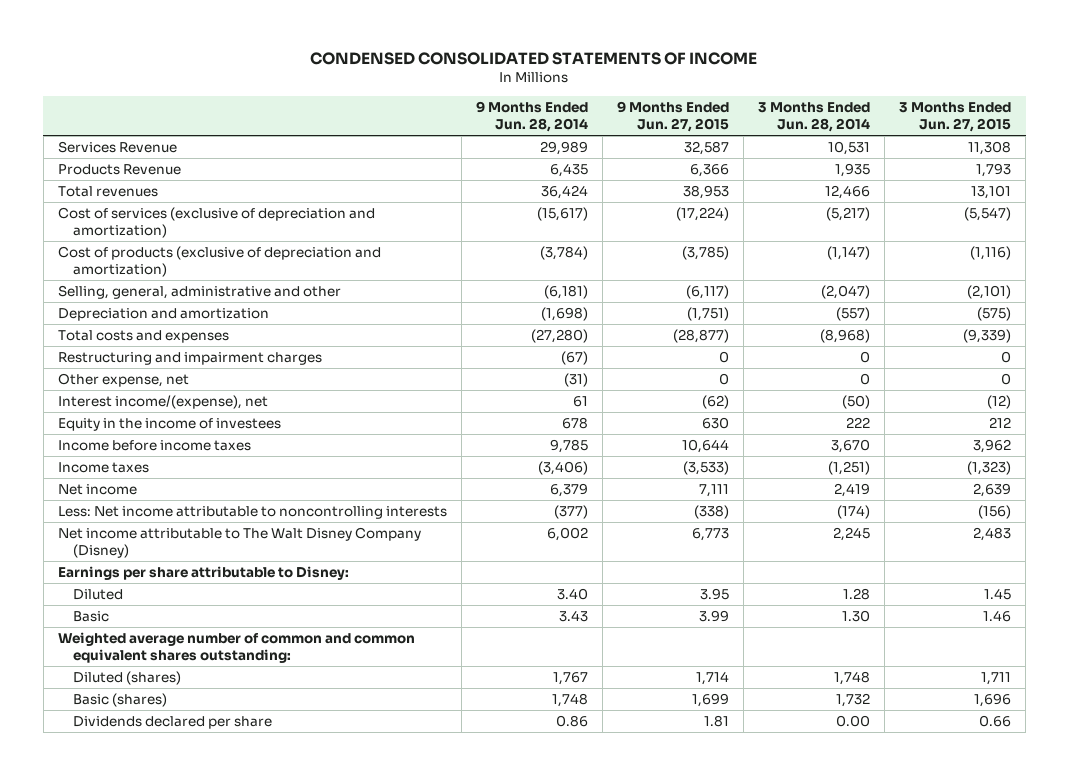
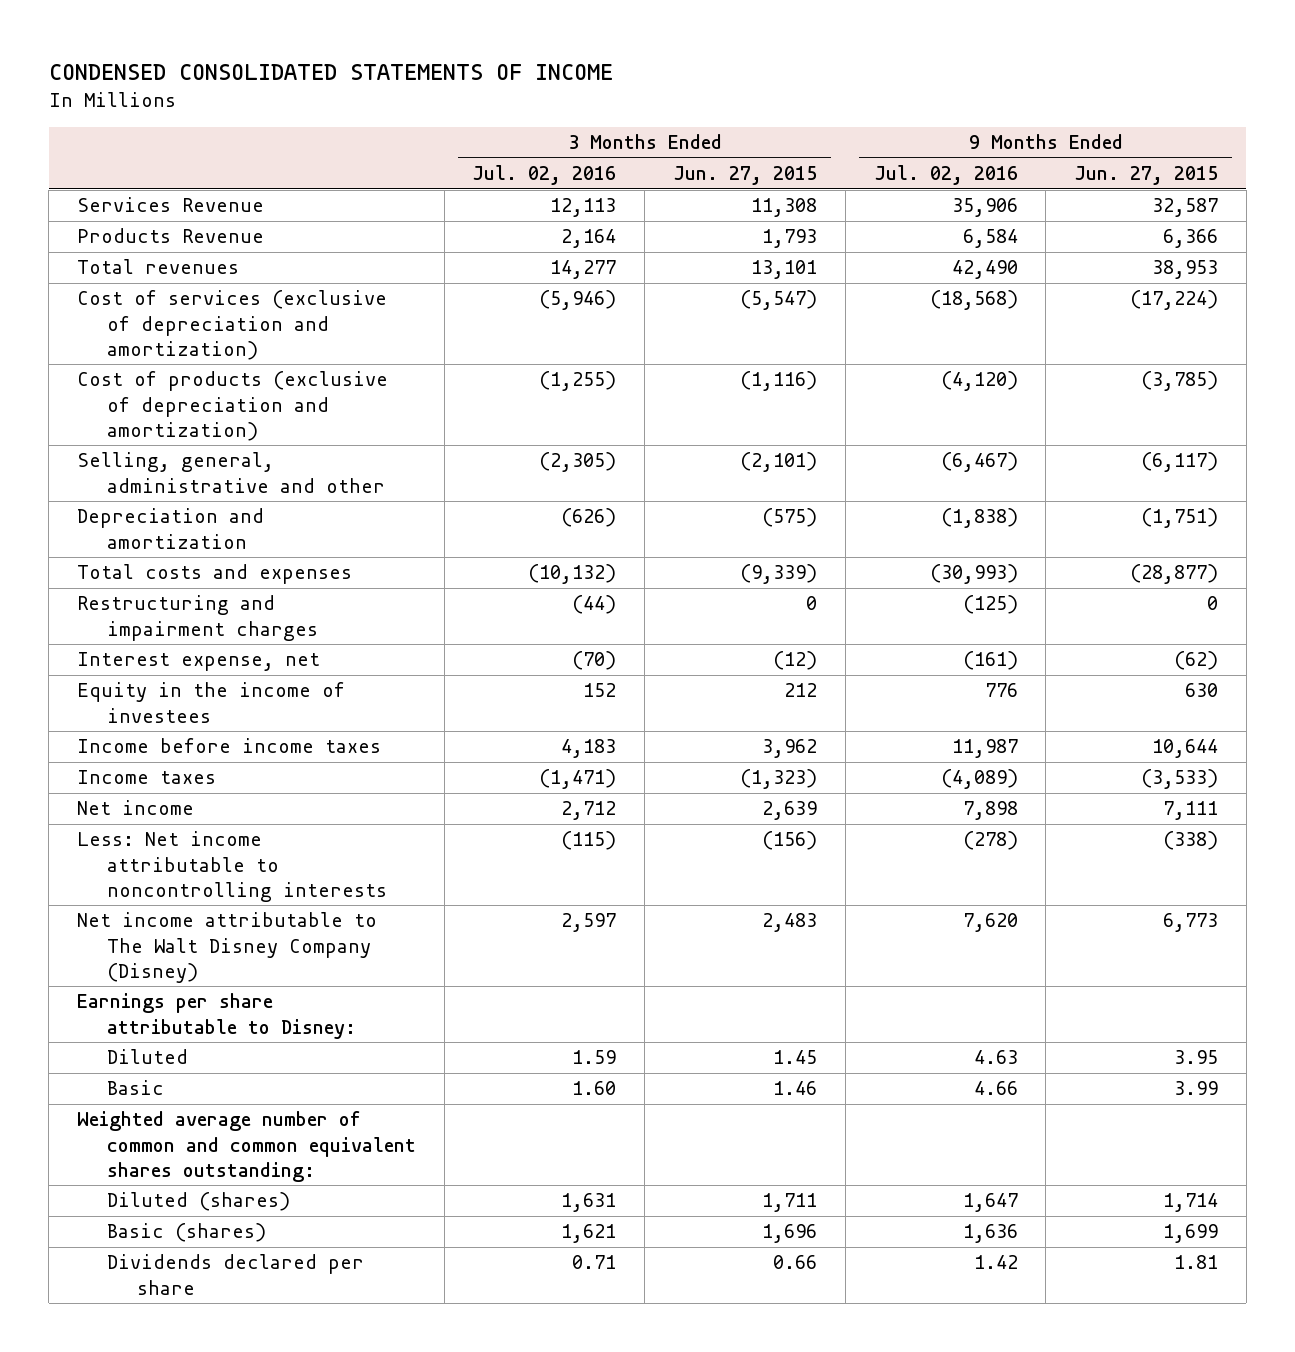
[475,100,588,133] 9 Months Ended Jun. 28, 2014 -> none
[758,101,871,133] 3 Months Ended Jun. 28, 2014 -> none
none -> [472,165,617,186] Jul. 02, 2016
none -> [873,165,1018,186] Jul. 02, 2016
[57,372,189,387] Other expense, net -> none
[57,394,268,409] Interest income/(expense), net -> [77,652,321,672] Interest expense, net

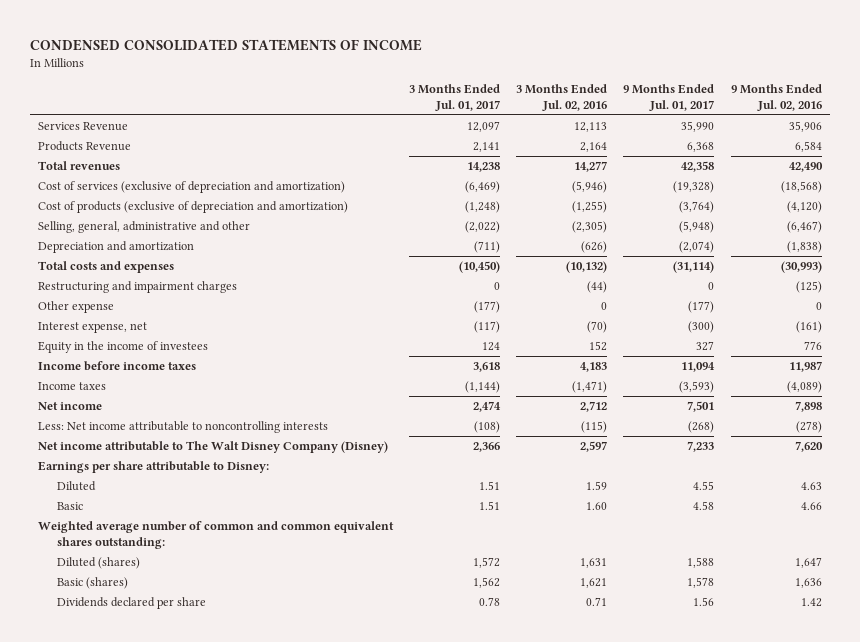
[673,166,818,186] Jun. 27, 2015 -> none
[1074,166,1219,186] Jun. 27, 2015 -> none
none -> [409,84,501,111] 3 Months Ended Jul. 01, 2017
none -> [623,84,715,111] 9 Months Ended Jul. 01, 2017
none -> [38,301,115,314] Other expense

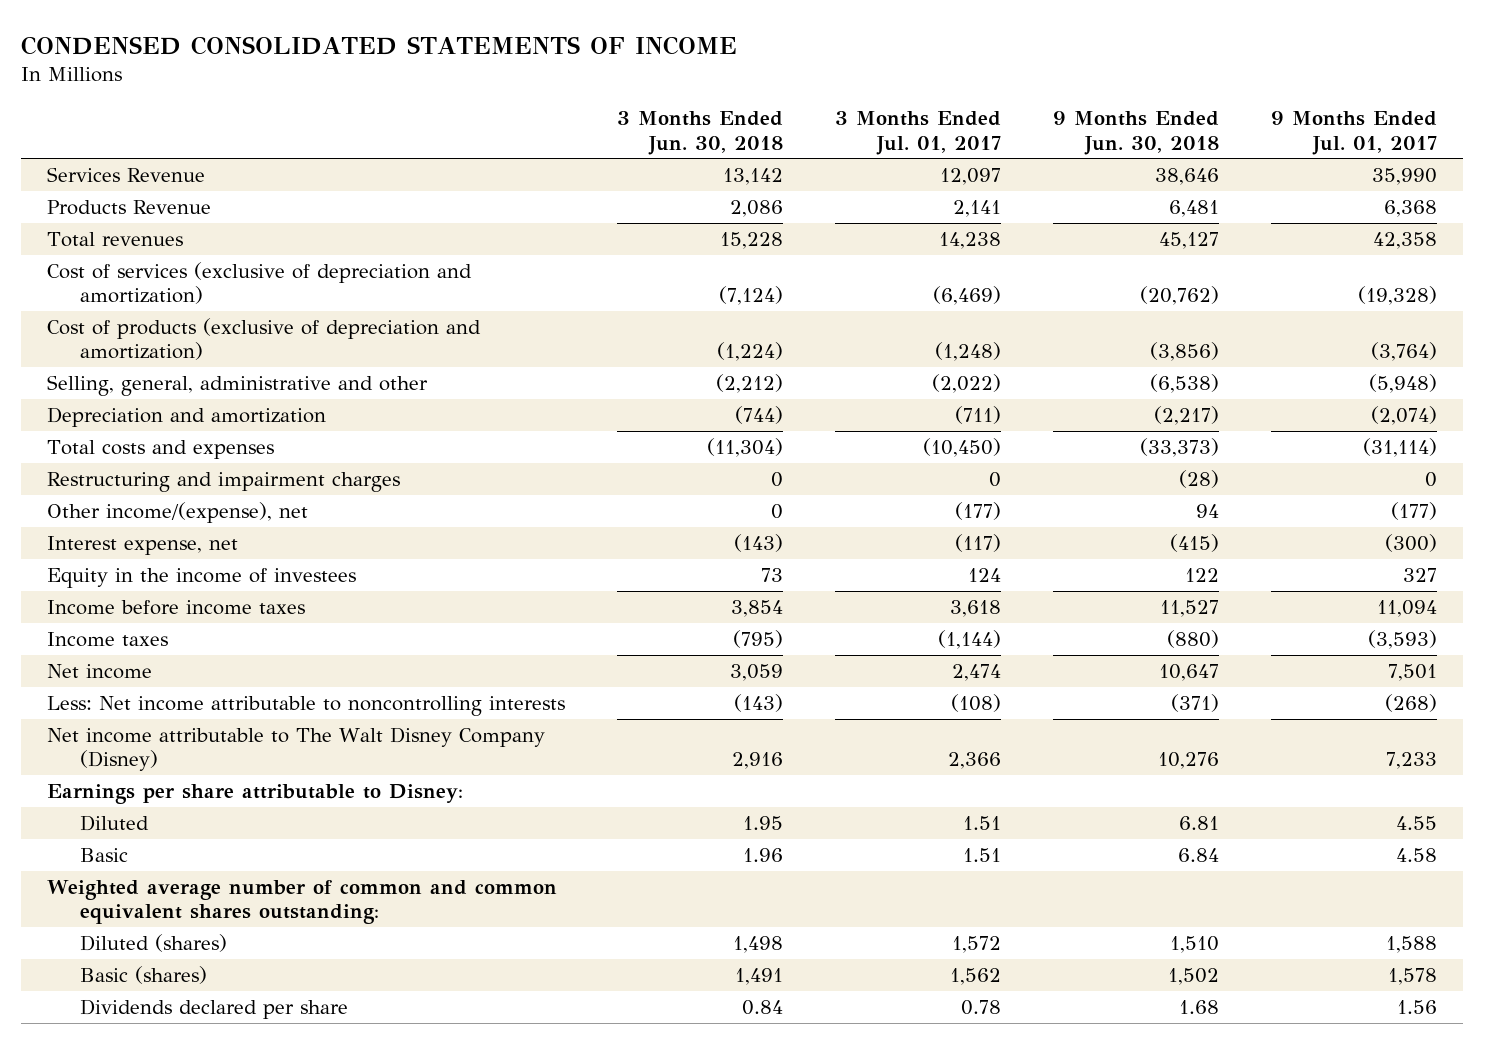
[516,84,608,111] 3 Months Ended Jul. 02, 2016 -> none
[730,84,822,111] 9 Months Ended Jul. 02, 2016 -> none
none -> [617,111,784,155] 3 Months Ended Jun. 30, 2018
none -> [1053,111,1220,155] 9 Months Ended Jun. 30, 2018
[38,301,115,314] Other expense -> [47,502,309,524] Other income/(expense), net

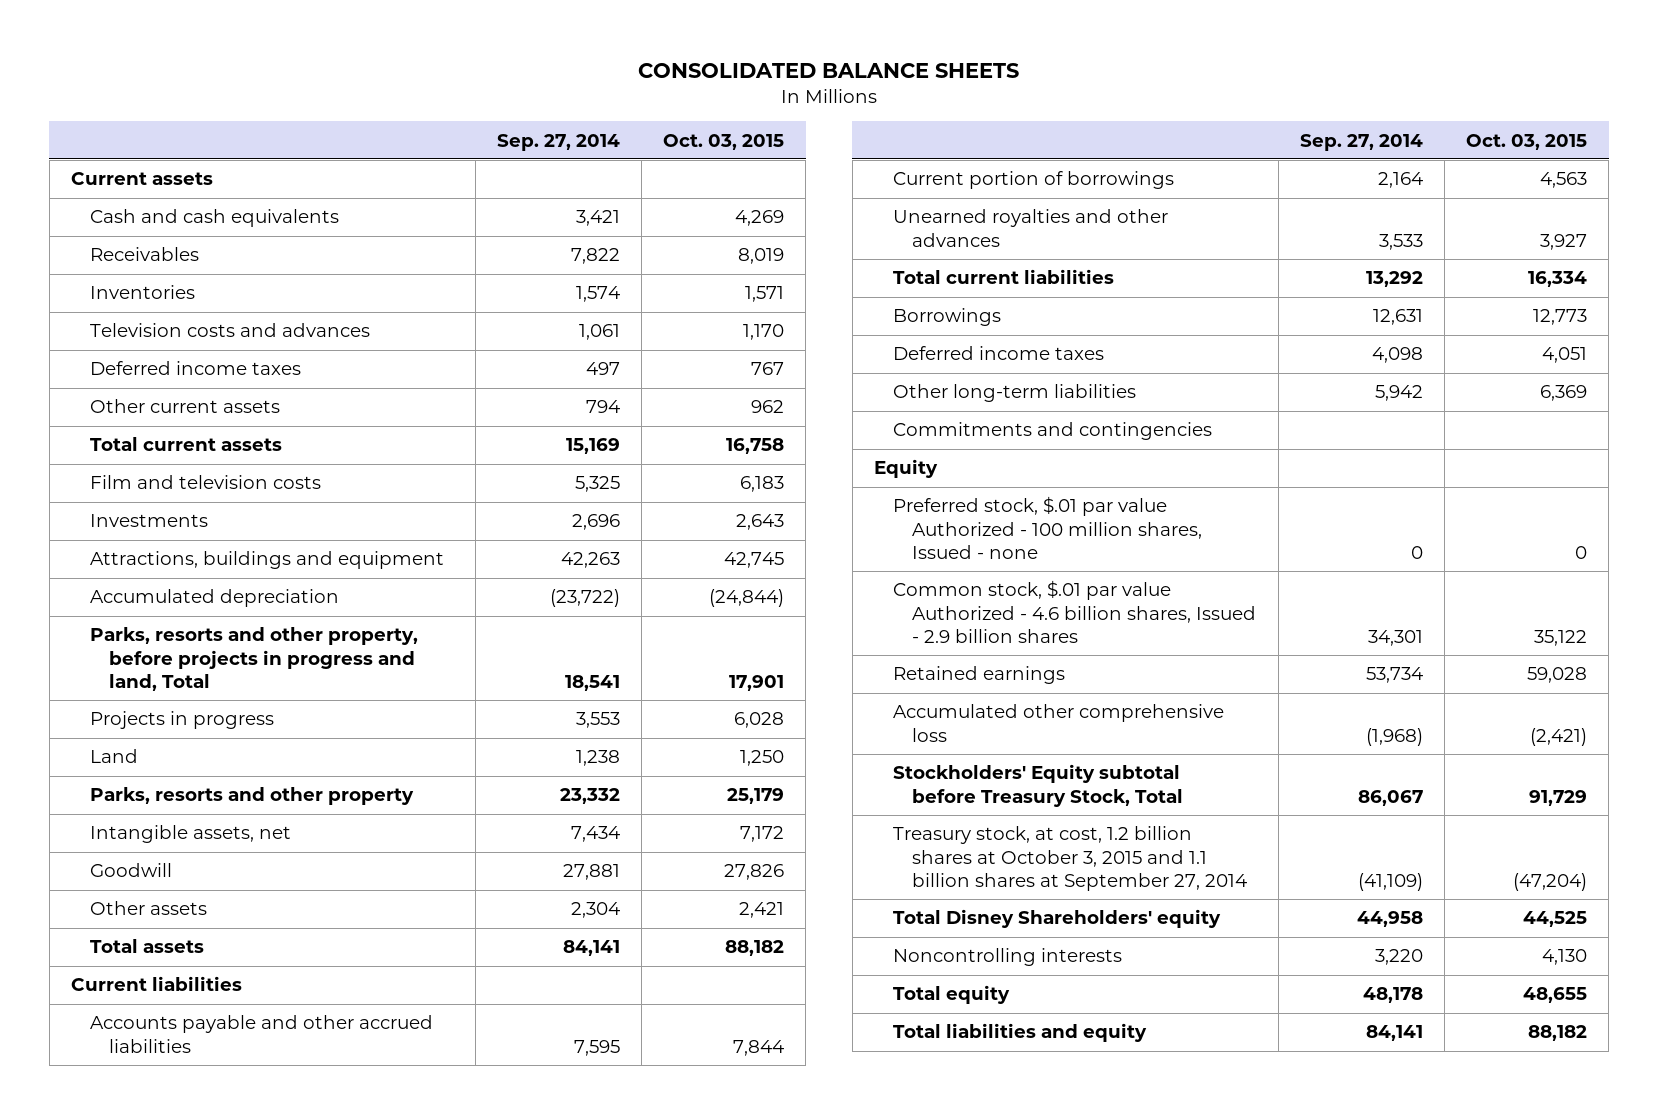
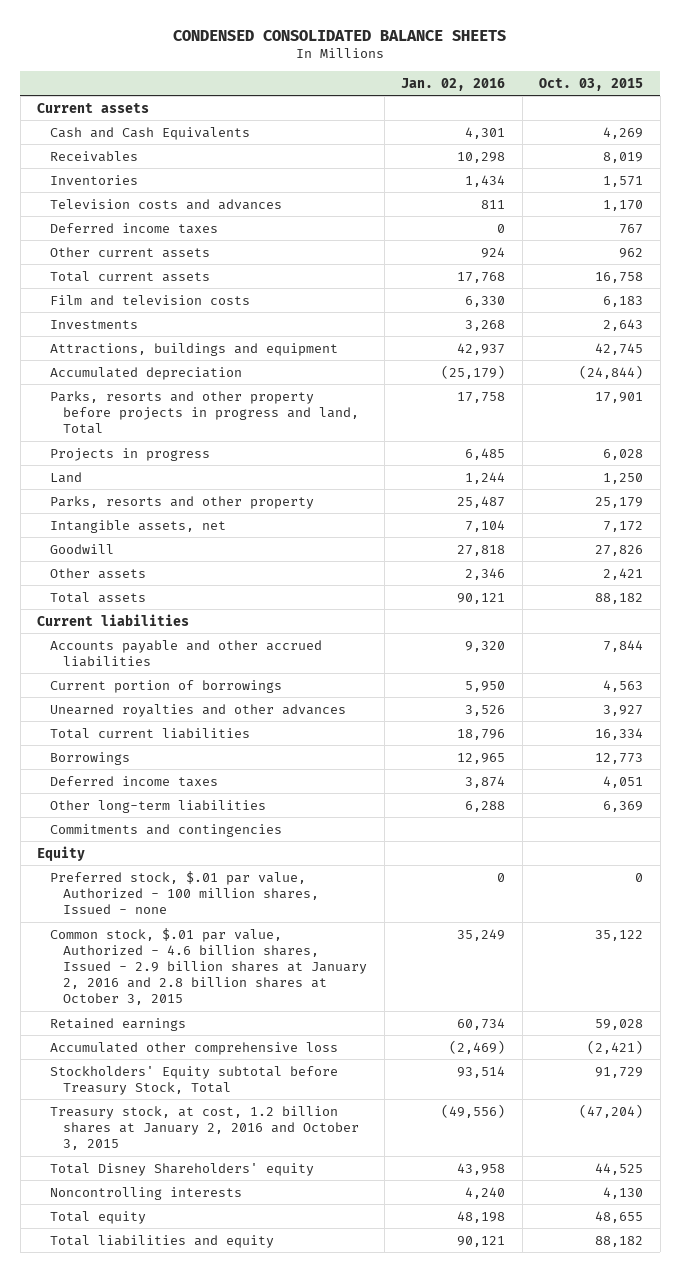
[637,62,1019,78] CONSOLIDATED BALANCE SHEETS -> [173,29,507,41] CONDENSED CONSOLIDATED BALANCE SHEETS
[496,133,620,151] Sep. 27, 2014 -> none
none -> [401,77,506,91] Jan. 02, 2016
[90,209,340,228] Cash and cash equivalents -> [50,126,251,140] Cash and Cash Equivalents
[90,627,419,691] Parks, resorts and other property, before projects in progress and land, Total -> [50,390,360,435] Parks, resorts and other property before projects in progress and land, Total
[893,496,1203,559] Preferred stock, $.01 par value Authorized - 100 million shares, Issued - none -> [50,870,320,915] Preferred stock, $.01 par value, Authorized - 100 million shares, Issued - none
[893,580,1257,643] Common stock, $.01 par value Authorized - 4.6 billion shares, Issued - 2.9 billion shares -> [50,927,368,1006] Common stock, $.01 par value, Authorized - 4.6 billion shares, Issued - 2.9 billion shares at January 2, 2016 and 2.8 billion shares at October 3, 2015
[893,826,1248,891] Treasury stock, at cost, 1.2 billion shares at October 3, 2015 and 1.1 billion shares at September 27, 2014 -> [50,1105,360,1151] Treasury stock, at cost, 1.2 billion shares at January 2, 2016 and October 3, 2015

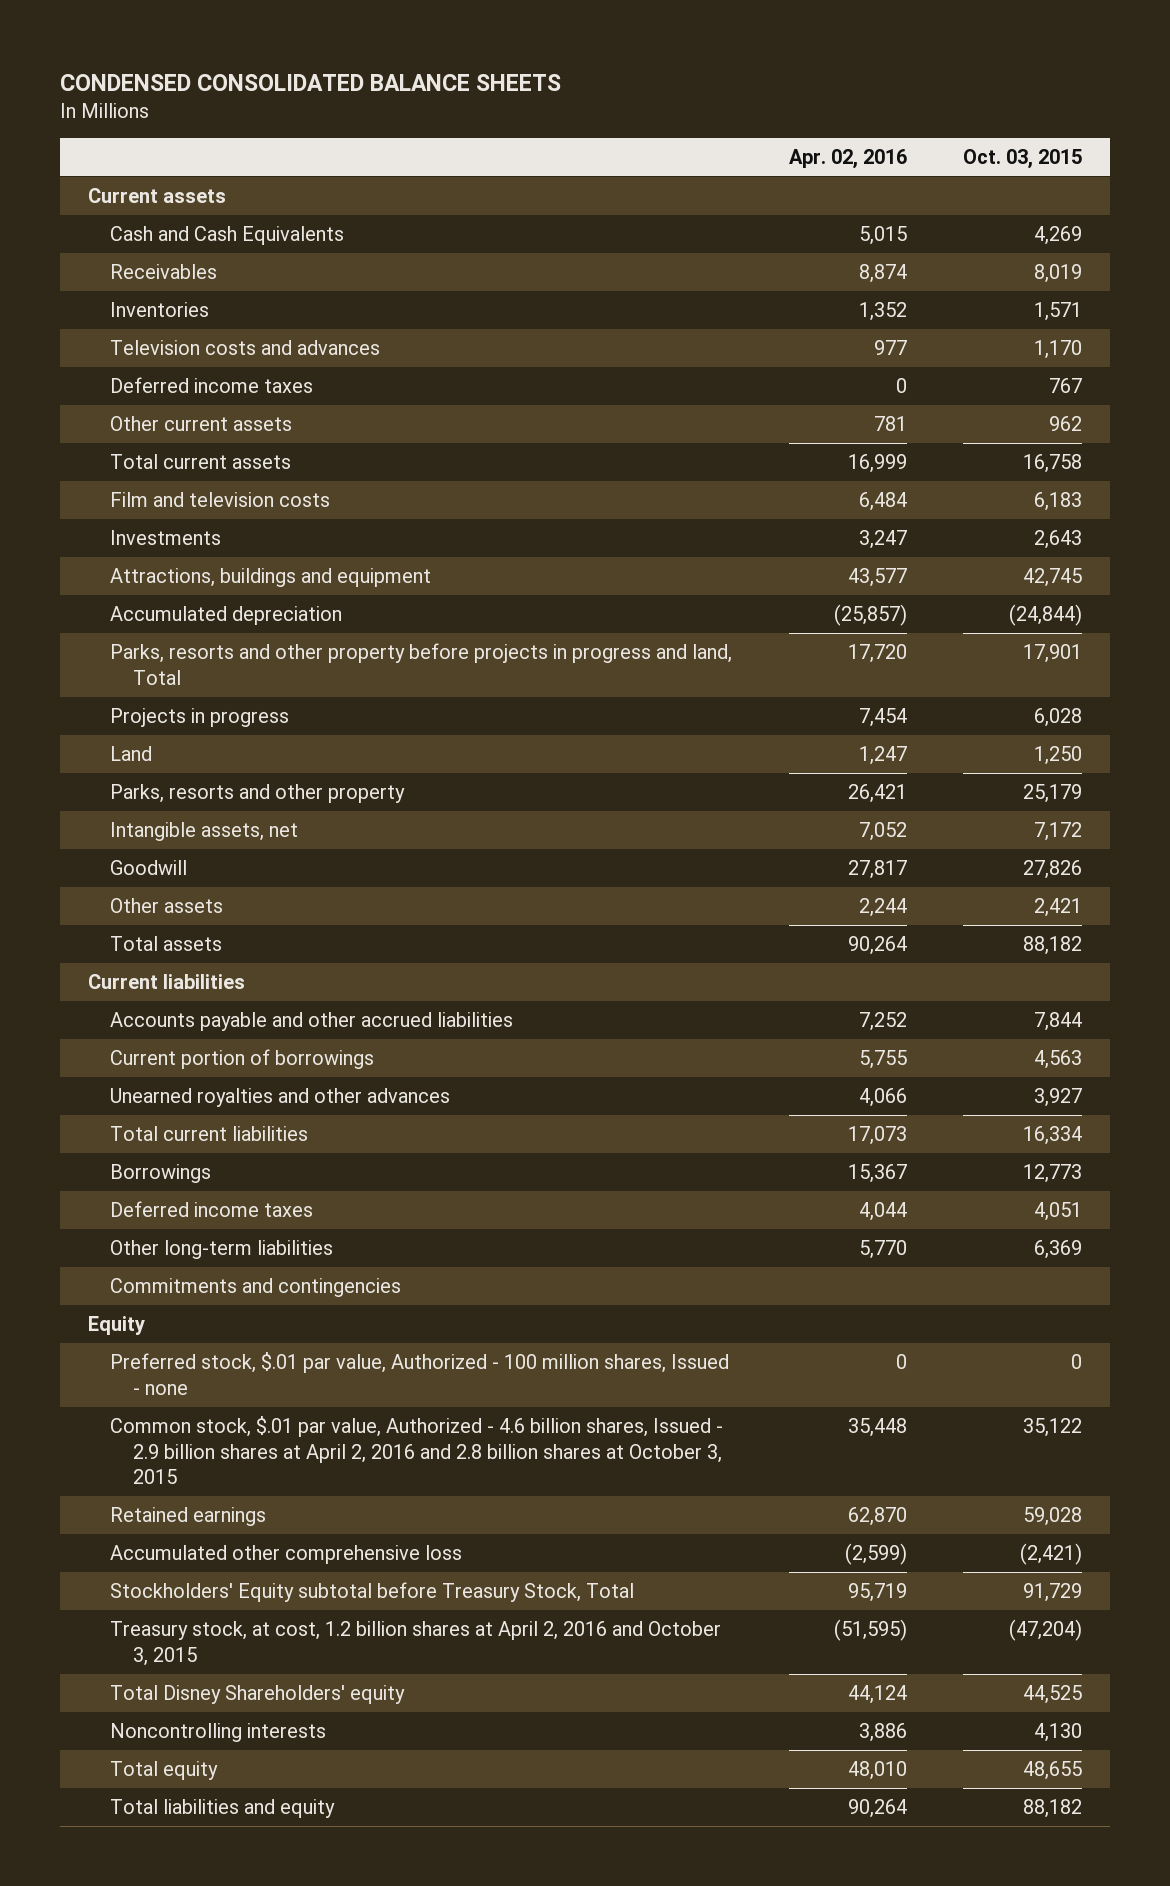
[401,77,506,91] Jan. 02, 2016 -> none
none -> [788,148,907,169] Apr. 02, 2016
[50,927,368,1006] Common stock, $.01 par value, Authorized - 4.6 billion shares, Issued - 2.9 billion shares at January 2, 2016 and 2.8 billion shares at October 3, 2015 -> [110,1416,724,1485] Common stock, $.01 par value, Authorized - 4.6 billion shares, Issued - 2.9 billion shares at April 2, 2016 and 2.8 billion shares at October 3, 2015
[50,1105,360,1151] Treasury stock, at cost, 1.2 billion shares at January 2, 2016 and October 3, 2015 -> [110,1621,722,1666] Treasury stock, at cost, 1.2 billion shares at April 2, 2016 and October 3, 2015

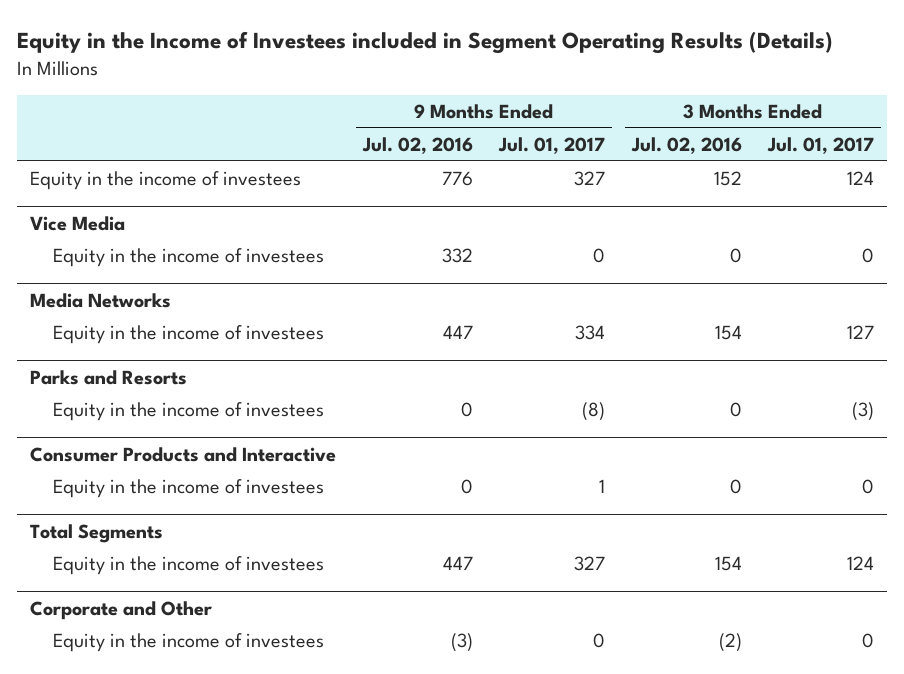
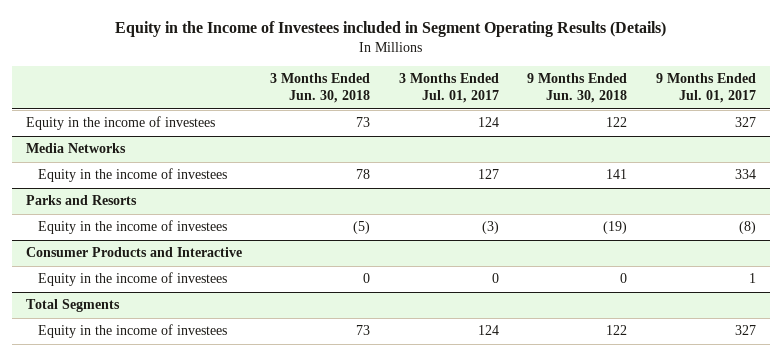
[361,136,473,154] Jul. 02, 2016 -> none
[630,136,742,154] Jul. 02, 2016 -> none
none -> [270,73,371,104] 3 Months Ended Jun. 30, 2018
none -> [527,73,628,104] 9 Months Ended Jun. 30, 2018
[30,215,126,231] Vice Media -> none
[52,247,324,267] Equity in the income of investees -> none
[30,600,213,620] Corporate and Other -> none
[52,632,324,652] Equity in the income of investees -> none

